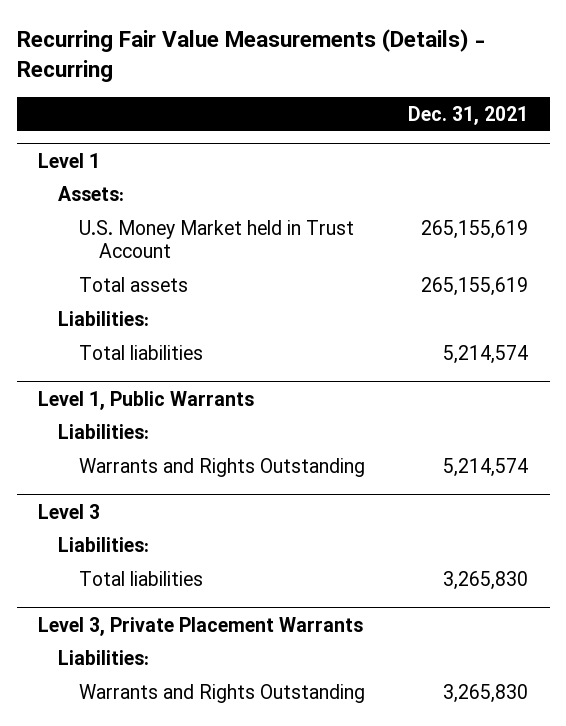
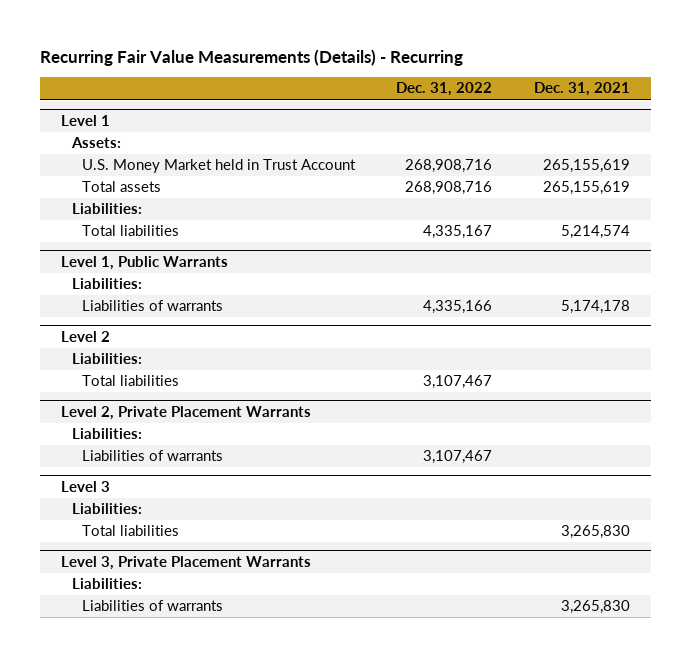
none -> [396,82,493,97] Dec. 31, 2022
[78,457,365,477] Warrants and Rights Outstanding -> none
none -> [81,300,223,312] Liabilities of warrants
none -> [61,330,111,342] Level 2
none -> [71,353,142,365] Liabilities:
none -> [81,375,179,387] Total liabilities
none -> [61,405,312,420] Level 2, Private Placement Warrants
none -> [71,428,142,440] Liabilities:
none -> [81,450,223,462] Liabilities of warrants
[78,683,365,703] Warrants and Rights Outstanding -> [81,600,223,612] Liabilities of warrants

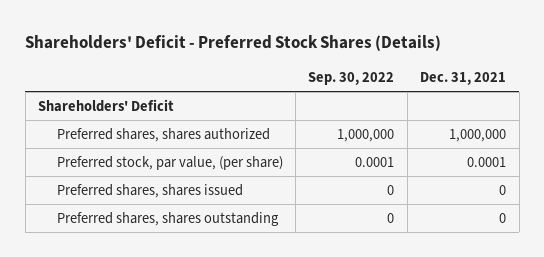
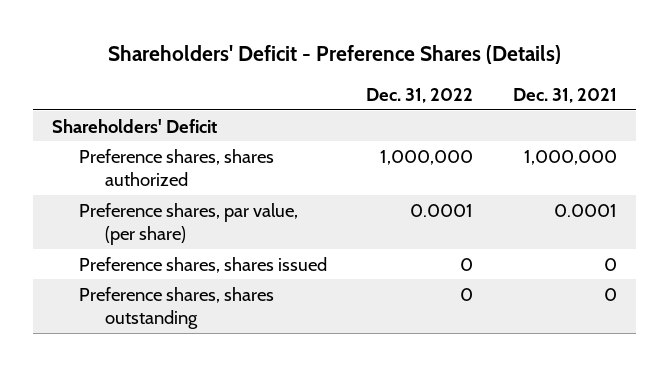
[25,35,442,52] Shareholders' Deficit - Preferred Stock Shares (Details) -> [107,45,561,65] Shareholders' Deficit - Preference Shares (Details)
[308,71,395,85] Sep. 30, 2022 -> none
none -> [366,87,474,103] Dec. 31, 2022
[56,127,270,142] Preferred shares, shares authorized -> [78,148,274,187] Preference shares, shares authorized
[56,155,283,170] Preferred stock, par value, (per share) -> [78,202,298,246] Preference shares, par value, (per share)
[56,183,243,198] Preferred shares, shares issued -> [78,256,327,273] Preference shares, shares issued
[56,211,279,226] Preferred shares, shares outstanding -> [78,286,274,330] Preference shares, shares outstanding

